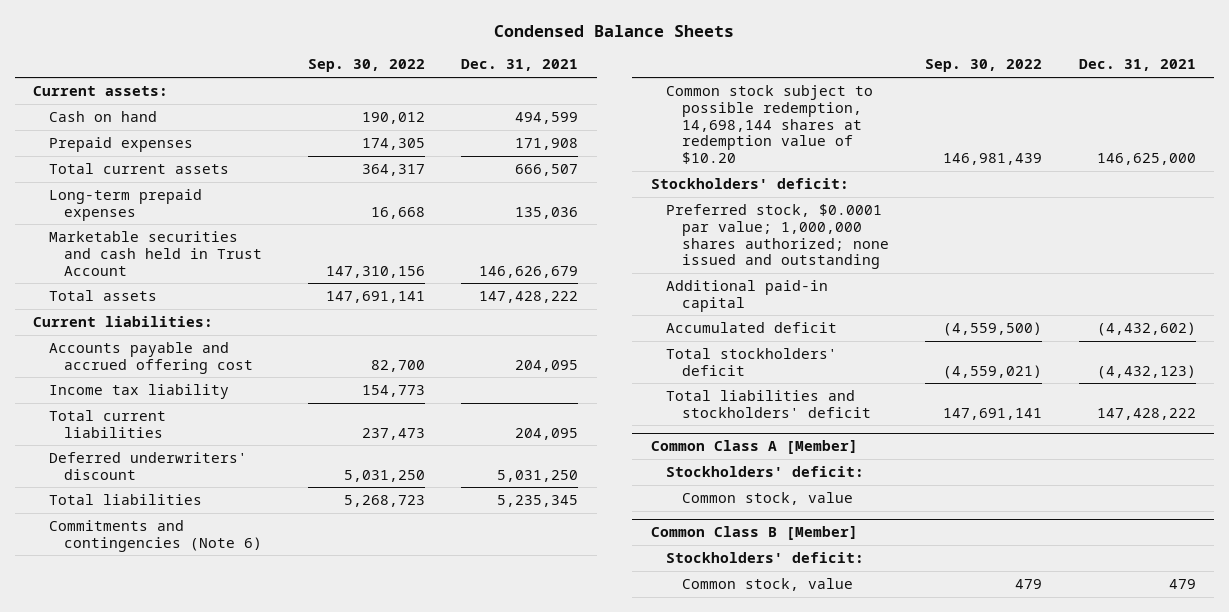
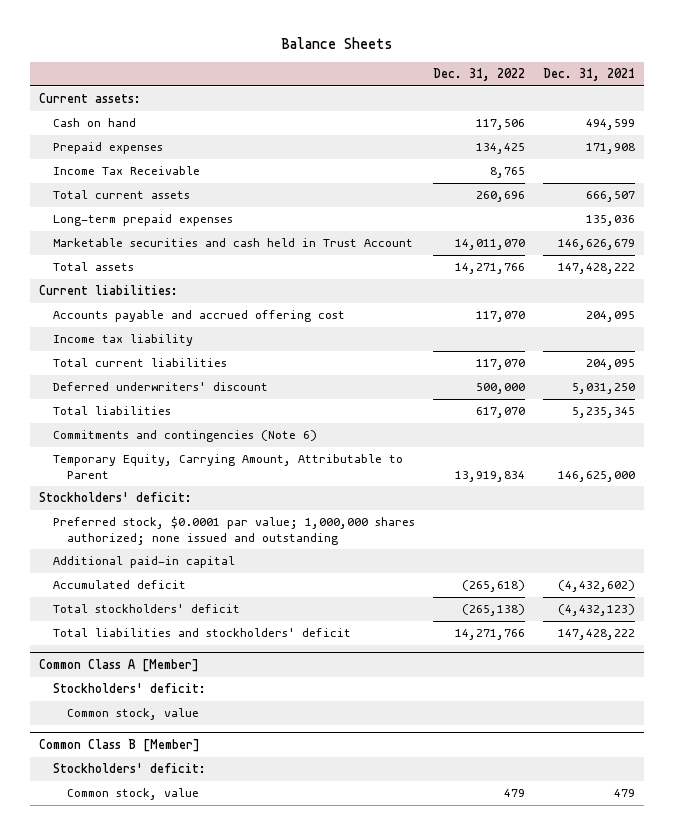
[494,25,735,38] Condensed Balance Sheets -> [281,37,394,50] Balance Sheets
[307,59,425,73] Sep. 30, 2022 -> none
none -> [433,67,526,81] Dec. 31, 2022
none -> [52,166,200,176] Income Tax Receivable
[666,84,874,165] Common stock subject to possible redemption, 14,698,144 shares at redemption value of $10.20 -> [52,454,403,479] Temporary Equity, Carrying Amount, Attributable to Parent

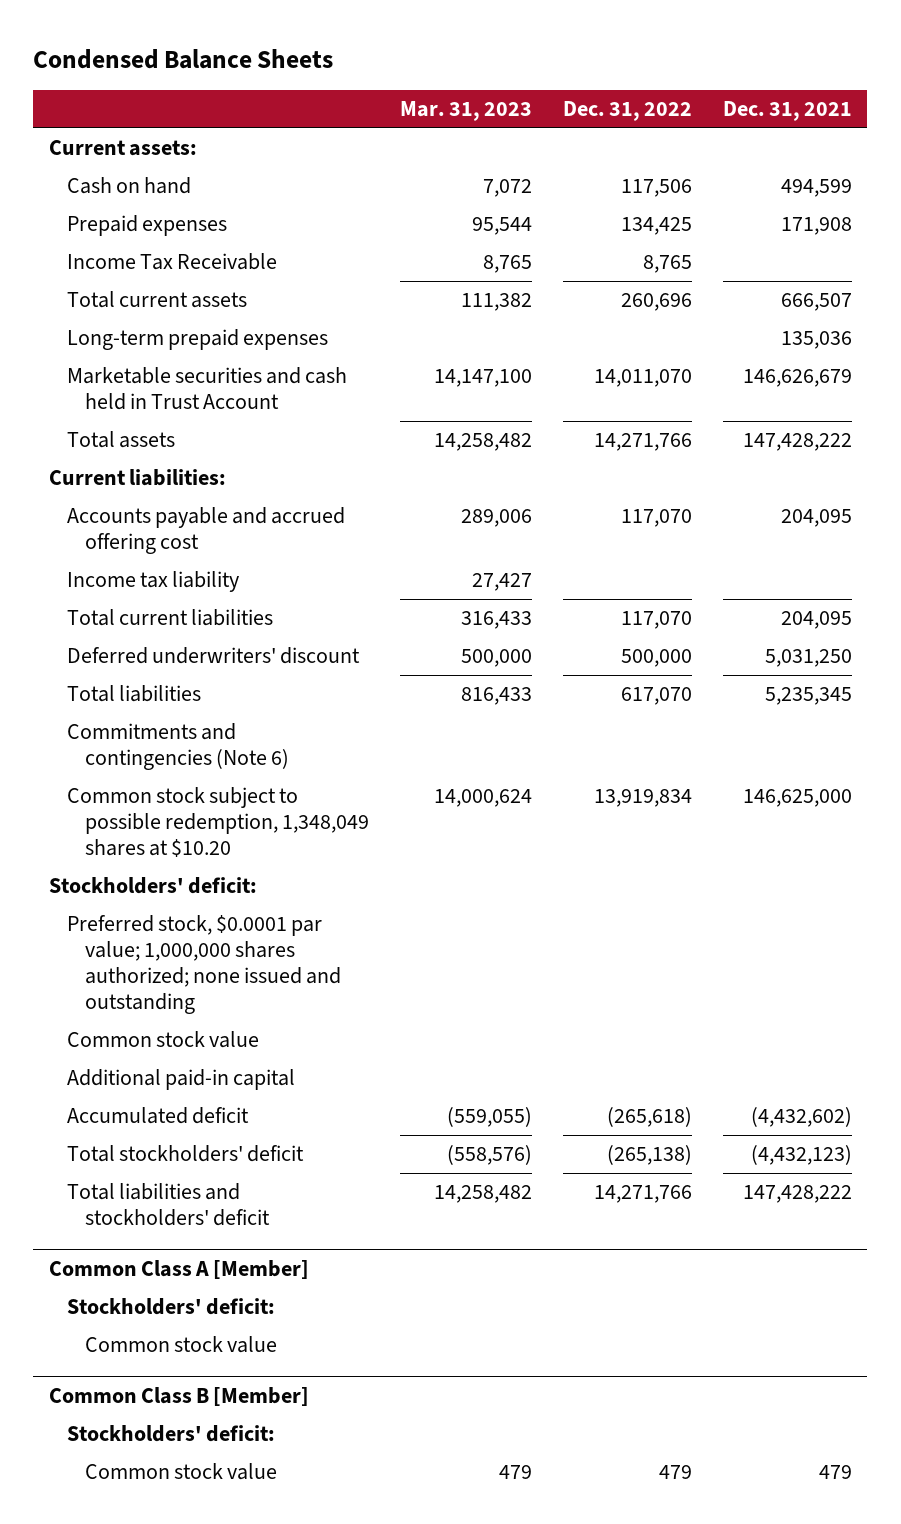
[281,37,394,50] Balance Sheets -> [33,48,334,69] Condensed Balance Sheets
none -> [399,101,532,122] Mar. 31, 2023
[52,454,403,479] Temporary Equity, Carrying Amount, Attributable to Parent -> [66,787,369,858] Common stock subject to possible redemption, 1,348,049 shares at $10.20
none -> [66,1031,259,1049] Common stock value
[66,708,199,721] Common stock, value -> [84,1336,277,1354] Common stock value
[66,788,199,801] Common stock, value -> [84,1463,277,1481] Common stock value

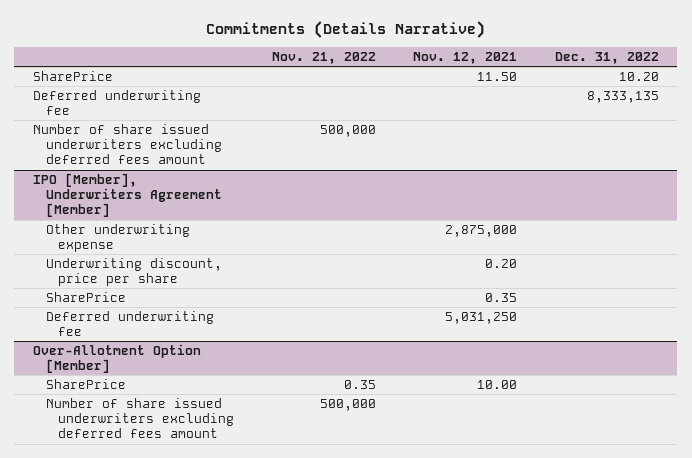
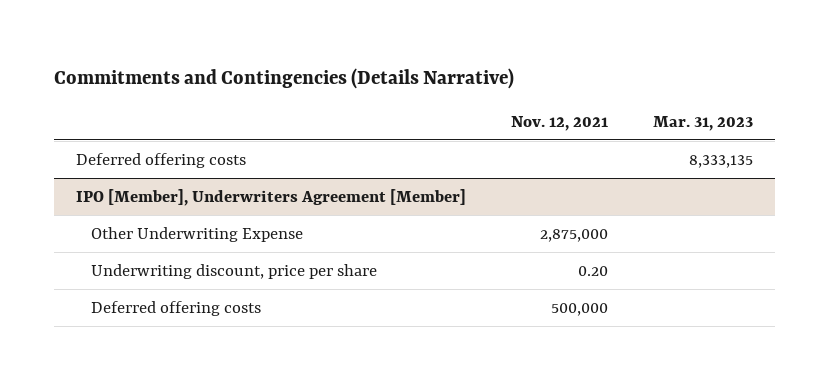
[205,21,485,39] Commitments (Details Narrative) -> [53,67,514,89] Commitments and Contingencies (Details Narrative)
[271,52,376,65] Nov. 21, 2022 -> none
[554,52,659,65] Dec. 31, 2022 -> none
none -> [652,115,753,131] Mar. 31, 2023
[33,71,114,82] SharePrice -> none
[33,124,222,165] Number of share issued underwriters excluding deferred fees amount -> none
[33,90,202,116] Deferred underwriting fee -> [76,152,247,168] Deferred offering costs
[45,224,190,253] Other underwriting expense -> [91,226,304,242] Other Underwriting Expense
[45,292,126,303] SharePrice -> none
[33,344,202,374] Over-Allotment Option [Member] -> none
[45,379,126,390] SharePrice -> none
[45,398,235,439] Number of share issued underwriters excluding deferred fees amount -> none
[45,311,214,337] Deferred underwriting fee -> [91,300,262,316] Deferred offering costs
[445,312,518,325] 5,031,250 -> [551,302,609,316] 500,000

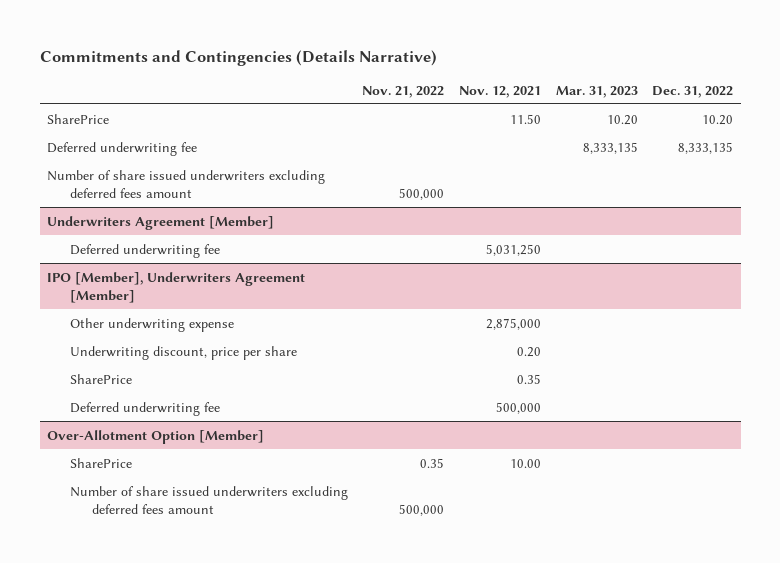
none -> [362,85,445,98] Nov. 21, 2022
none -> [652,85,734,98] Dec. 31, 2022
none -> [47,113,110,124] SharePrice
[76,152,247,168] Deferred offering costs -> [47,141,198,156] Deferred underwriting fee
none -> [47,169,326,198] Number of share issued underwriters excluding deferred fees amount
none -> [47,215,275,230] Underwriters Agreement [Member]
none -> [69,243,220,258] Deferred underwriting fee
[91,226,304,242] Other Underwriting Expense -> [69,317,234,332] Other underwriting expense
none -> [69,373,132,384] SharePrice
[91,300,262,316] Deferred offering costs -> [69,401,220,416] Deferred underwriting fee
none -> [47,429,265,444] Over-Allotment Option [Member]
none -> [69,457,132,468] SharePrice
none -> [69,485,348,514] Number of share issued underwriters excluding deferred fees amount

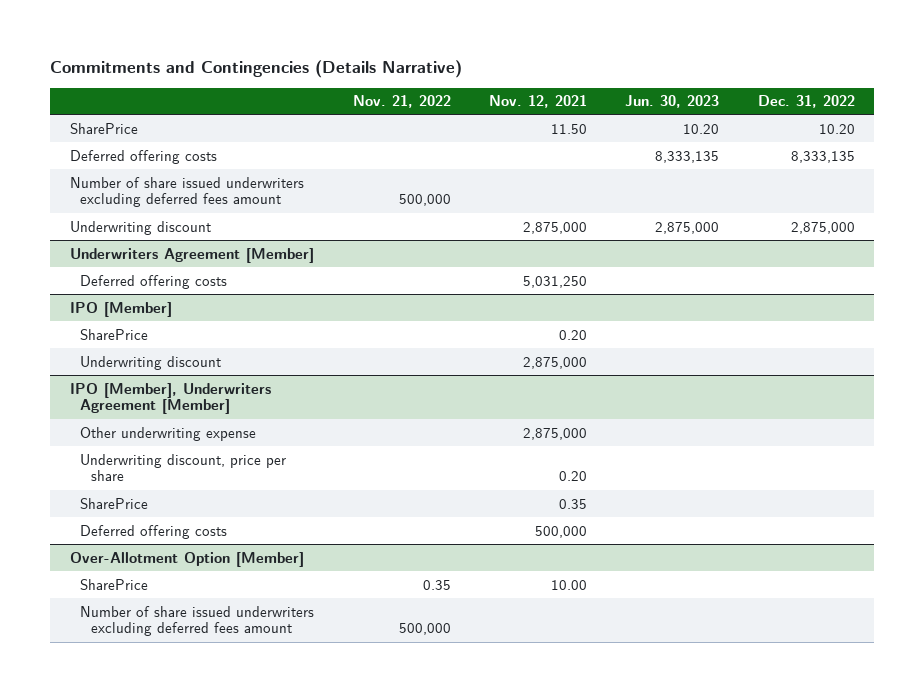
[555,85,638,98] Mar. 31, 2023 -> none
none -> [625,95,720,109] Jun. 30, 2023
[47,141,198,156] Deferred underwriting fee -> [69,149,217,164] Deferred offering costs
none -> [69,220,211,235] Underwriting discount
[69,243,220,258] Deferred underwriting fee -> [80,274,228,289] Deferred offering costs
none -> [69,301,172,317] IPO [Member]
none -> [80,328,149,340] SharePrice
none -> [80,355,222,370] Underwriting discount
[69,401,220,416] Deferred underwriting fee -> [80,524,228,539] Deferred offering costs

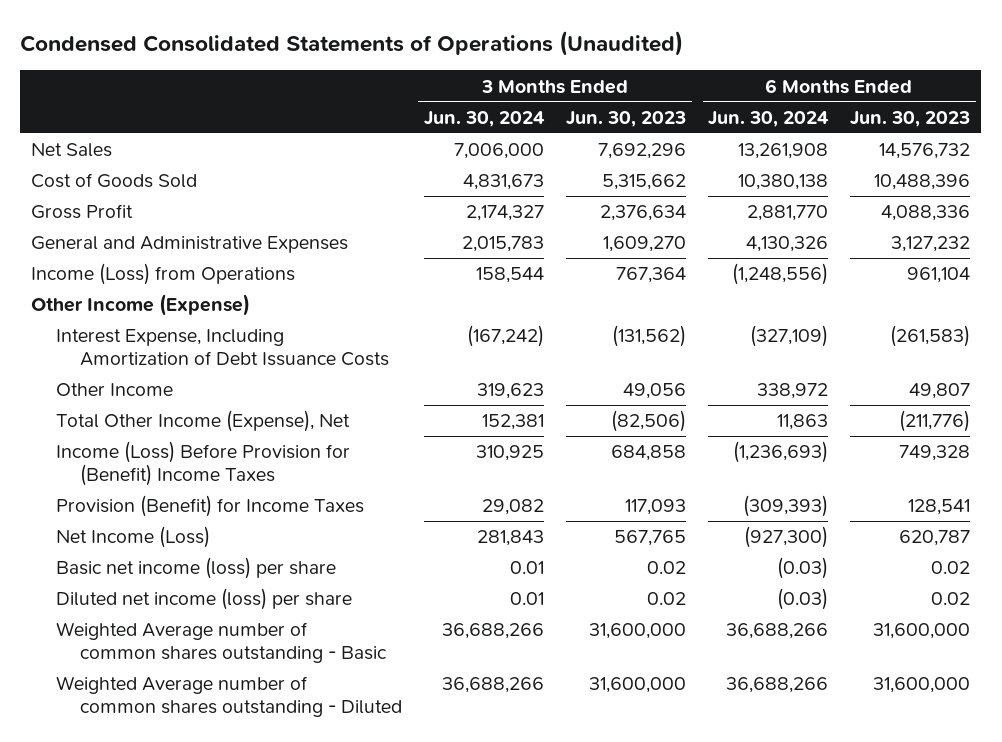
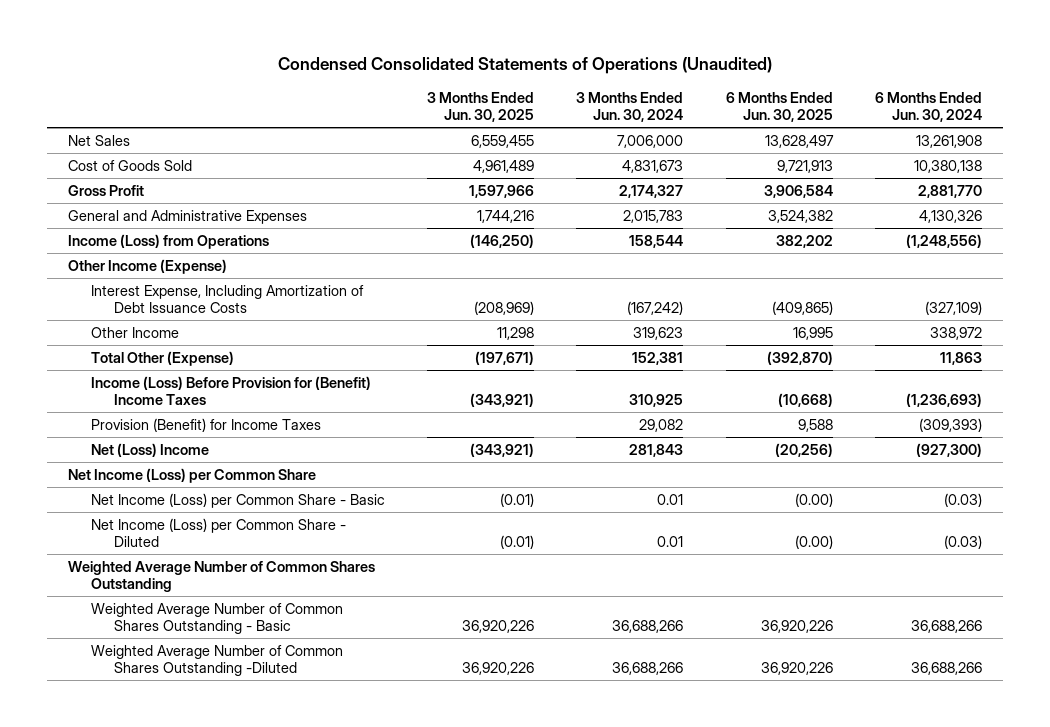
[566,110,687,127] Jun. 30, 2023 -> none
[850,110,971,127] Jun. 30, 2023 -> none
none -> [427,91,535,122] 3 Months Ended Jun. 30, 2025
none -> [725,91,833,122] 6 Months Ended Jun. 30, 2025
[55,410,350,433] Total Other Income (Expense), Net -> [90,351,234,367] Total Other (Expense)
[55,526,210,549] Net Income (Loss) -> [90,443,209,458] Net (Loss) Income
none -> [68,468,317,484] Net Income (Loss) per Common Share
[55,557,336,580] Basic net income (loss) per share -> [90,493,385,509] Net Income (Loss) per Common Share - Basic
[55,588,352,611] Diluted net income (loss) per share -> [90,518,346,548] Net Income (Loss) per Common Share - Diluted
none -> [68,561,376,593] Weighted Average Number of Common Shares Outstanding
[55,622,387,663] Weighted Average number of common shares outstanding - Basic -> [90,603,343,635] Weighted Average Number of Common Shares Outstanding - Basic
[55,676,402,717] Weighted Average number of common shares outstanding - Diluted -> [90,645,343,677] Weighted Average Number of Common Shares Outstanding -Diluted

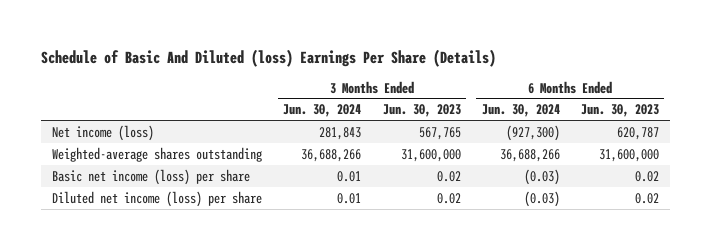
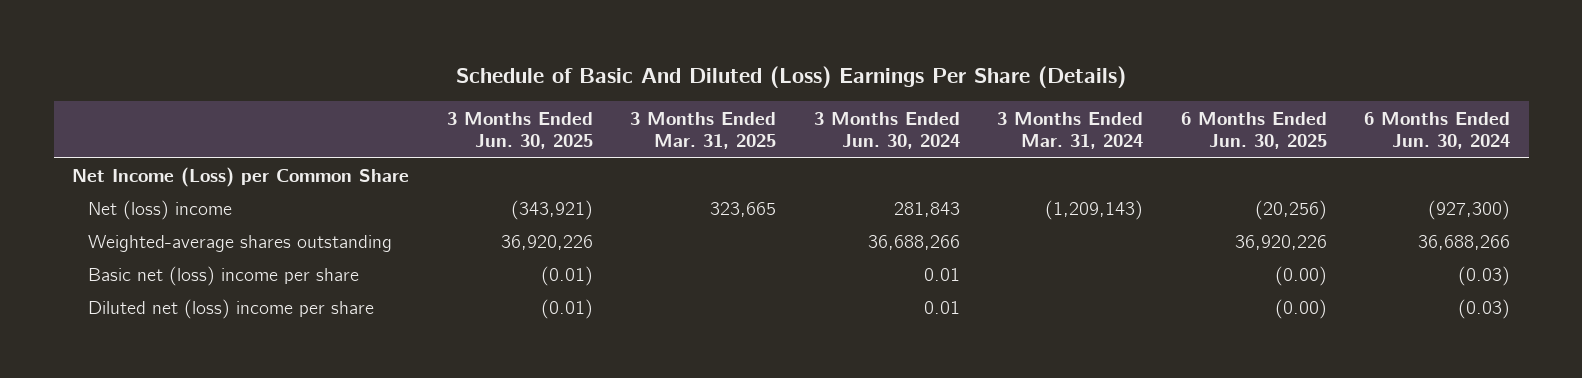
[41,49,497,68] Schedule of Basic And Diluted (loss) Earnings Per Share (Details) -> [456,65,1127,88] Schedule of Basic And Diluted (Loss) Earnings Per Share (Details)
[382,104,461,118] Jun. 30, 2023 -> none
[581,104,660,118] Jun. 30, 2023 -> none
none -> [446,111,593,150] 3 Months Ended Jun. 30, 2025
none -> [630,111,777,150] 3 Months Ended Mar. 31, 2025
none -> [997,111,1144,150] 3 Months Ended Mar. 31, 2024
none -> [1180,111,1327,150] 6 Months Ended Jun. 30, 2025
none -> [72,167,410,188] Net Income (Loss) per Common Share
[52,124,155,141] Net income (loss) -> [87,200,232,221] Net (loss) income
[52,168,251,185] Basic net income (loss) per share -> [87,266,359,287] Basic net (loss) income per share
[52,190,263,207] Diluted net income (loss) per share -> [87,299,374,320] Diluted net (loss) income per share

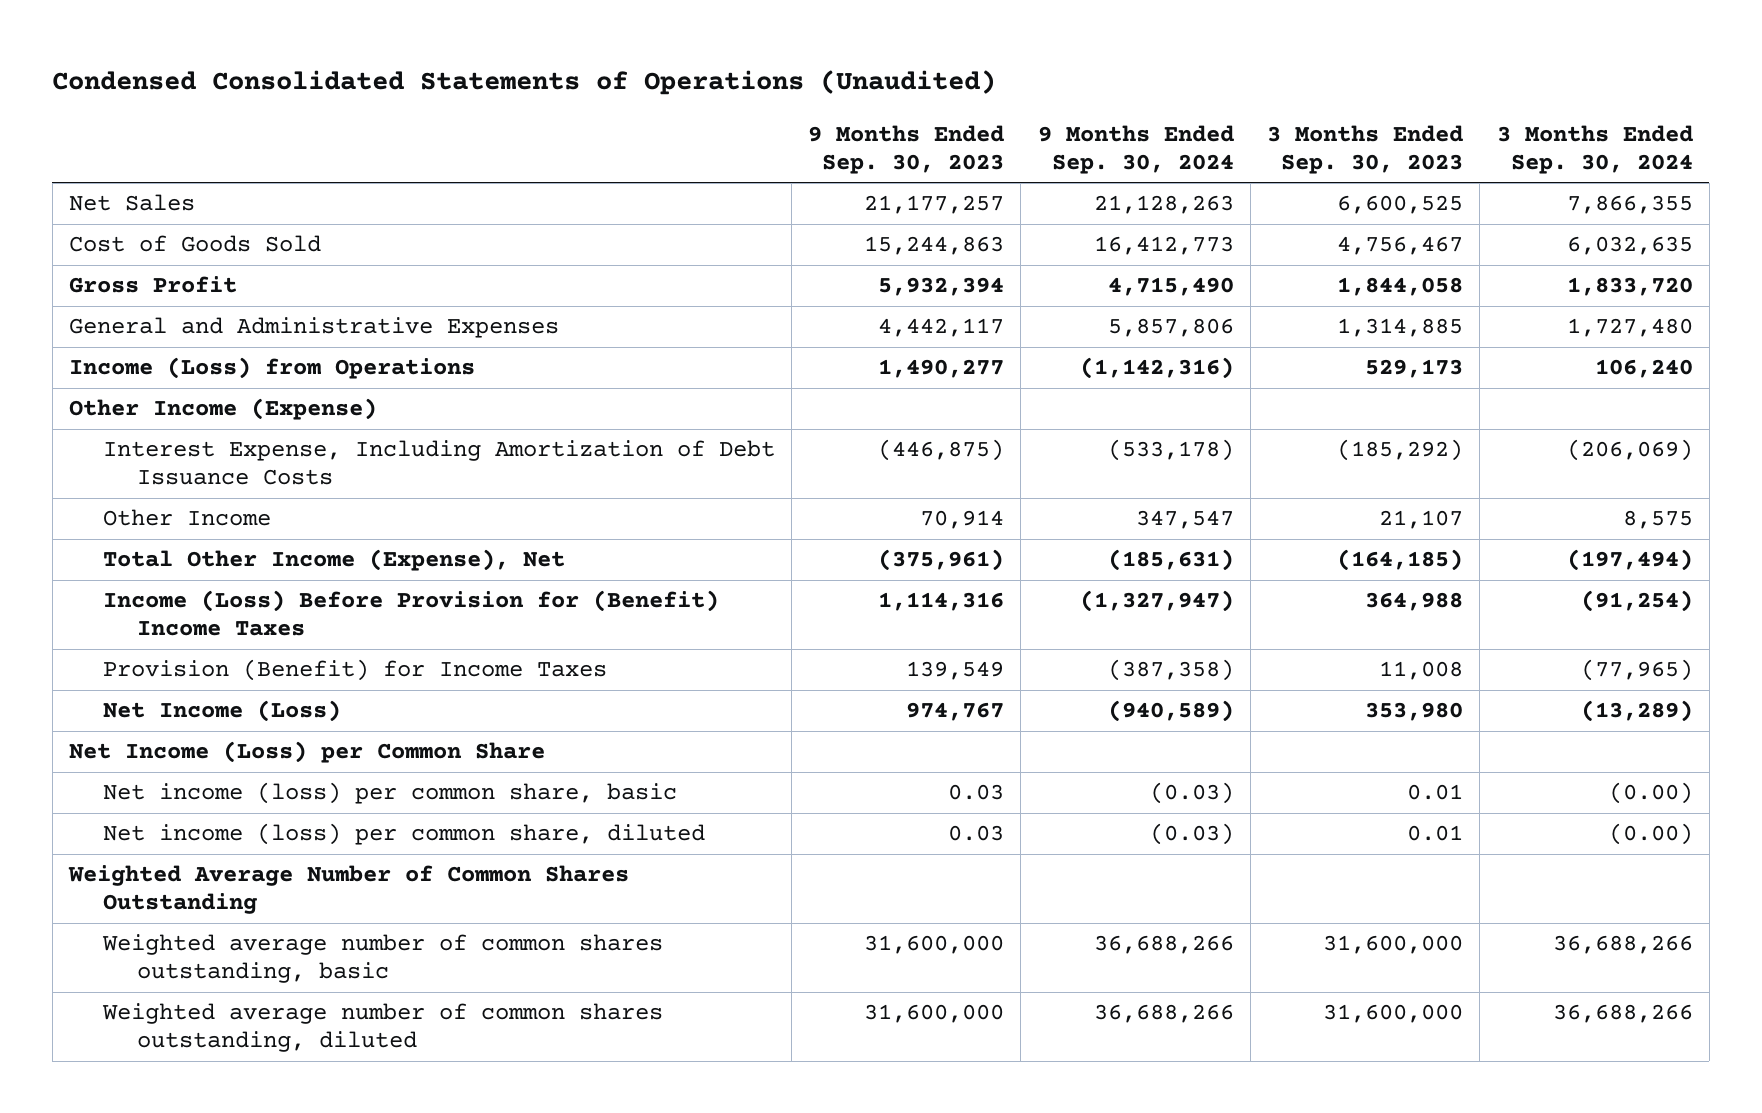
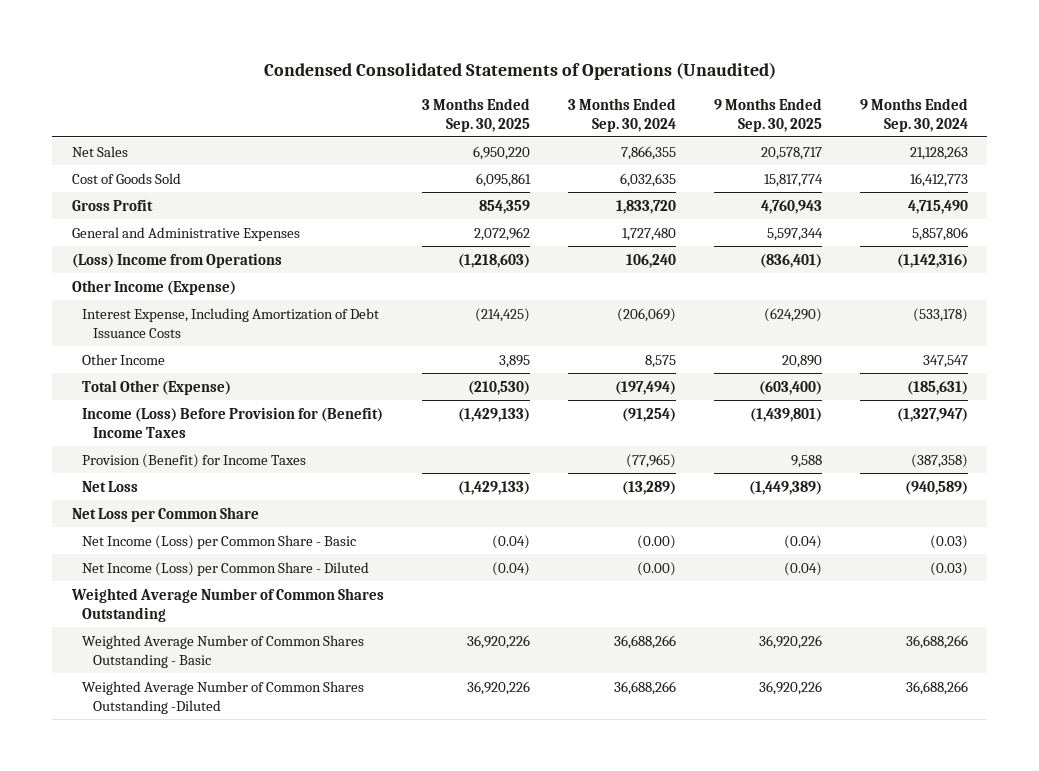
[808,124,1005,174] 9 Months Ended Sep. 30, 2023 -> none
[1267,124,1464,174] 3 Months Ended Sep. 30, 2023 -> none
none -> [421,97,530,132] 3 Months Ended Sep. 30, 2025
none -> [713,97,822,132] 9 Months Ended Sep. 30, 2025
[68,357,475,380] Income (Loss) from Operations -> [71,252,282,268] (Loss) Income from Operations
[102,549,565,572] Total Other Income (Expense), Net -> [82,379,232,395] Total Other (Expense)
[102,700,341,723] Net Income (Loss) -> [82,480,139,492] Net Loss
[68,741,545,764] Net Income (Loss) per Common Share -> [71,506,259,522] Net Loss per Common Share
[102,782,677,805] Net income (loss) per common share, basic -> [82,534,357,549] Net Income (Loss) per Common Share - Basic
[102,823,705,846] Net income (loss) per common share, diluted -> [82,561,370,576] Net Income (Loss) per Common Share - Diluted
[101,934,663,984] Weighted average number of common shares outstanding, basic -> [82,634,365,668] Weighted Average Number of Common Shares Outstanding - Basic
[101,1003,663,1053] Weighted average number of common shares outstanding, diluted -> [82,680,365,714] Weighted Average Number of Common Shares Outstanding -Diluted

